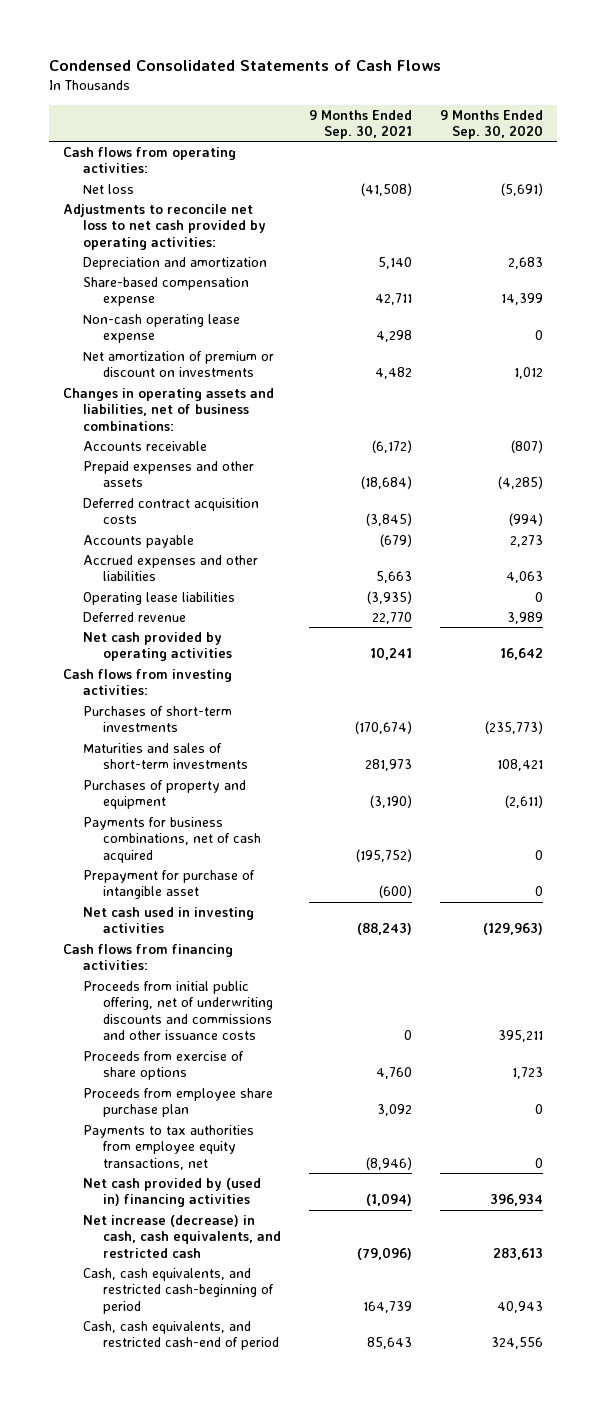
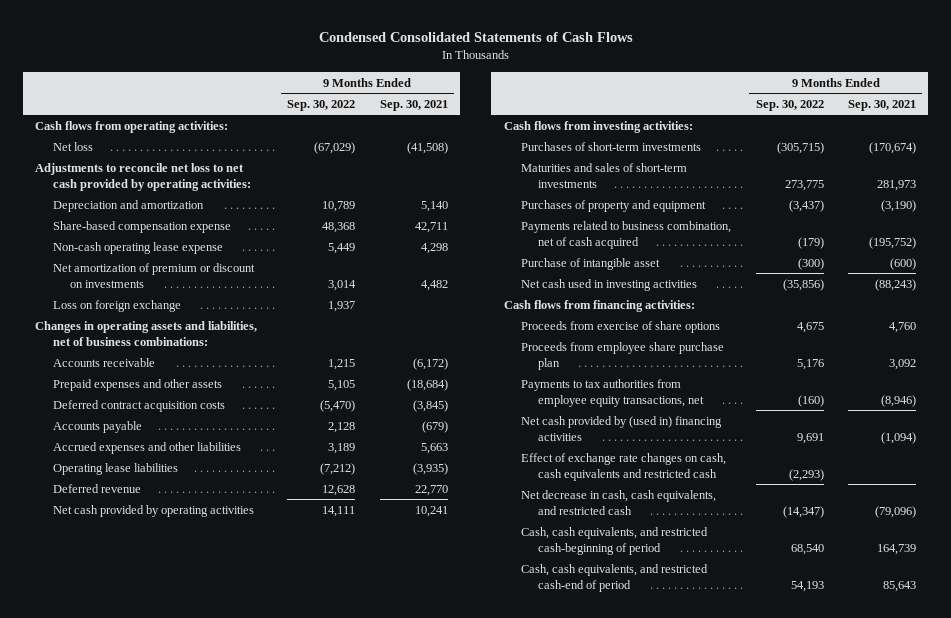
[440,109,544,140] 9 Months Ended Sep. 30, 2020 -> none
none -> [287,99,356,111] Sep. 30, 2022
none -> [52,299,181,312] Loss on foreign exchange
[83,817,262,863] Payments for business combinations, net of cash acquired -> [520,220,731,249] Payments related to business combination, net of cash acquired
[83,870,256,900] Prepayment for purchase of intangible asset -> [520,257,660,270] Purchase of intangible asset
[83,981,274,1041] Proceeds from initial public offering, net of underwriting discounts and commissions and other issuance costs -> none
none -> [520,452,726,481] Effect of exchange rate changes on cash, cash equivalents and restricted cash
[83,1215,282,1258] Net increase (decrease) in cash, cash equivalents, and restricted cash -> [520,489,716,515] Net decrease in cash, cash equivalents, and restricted cash

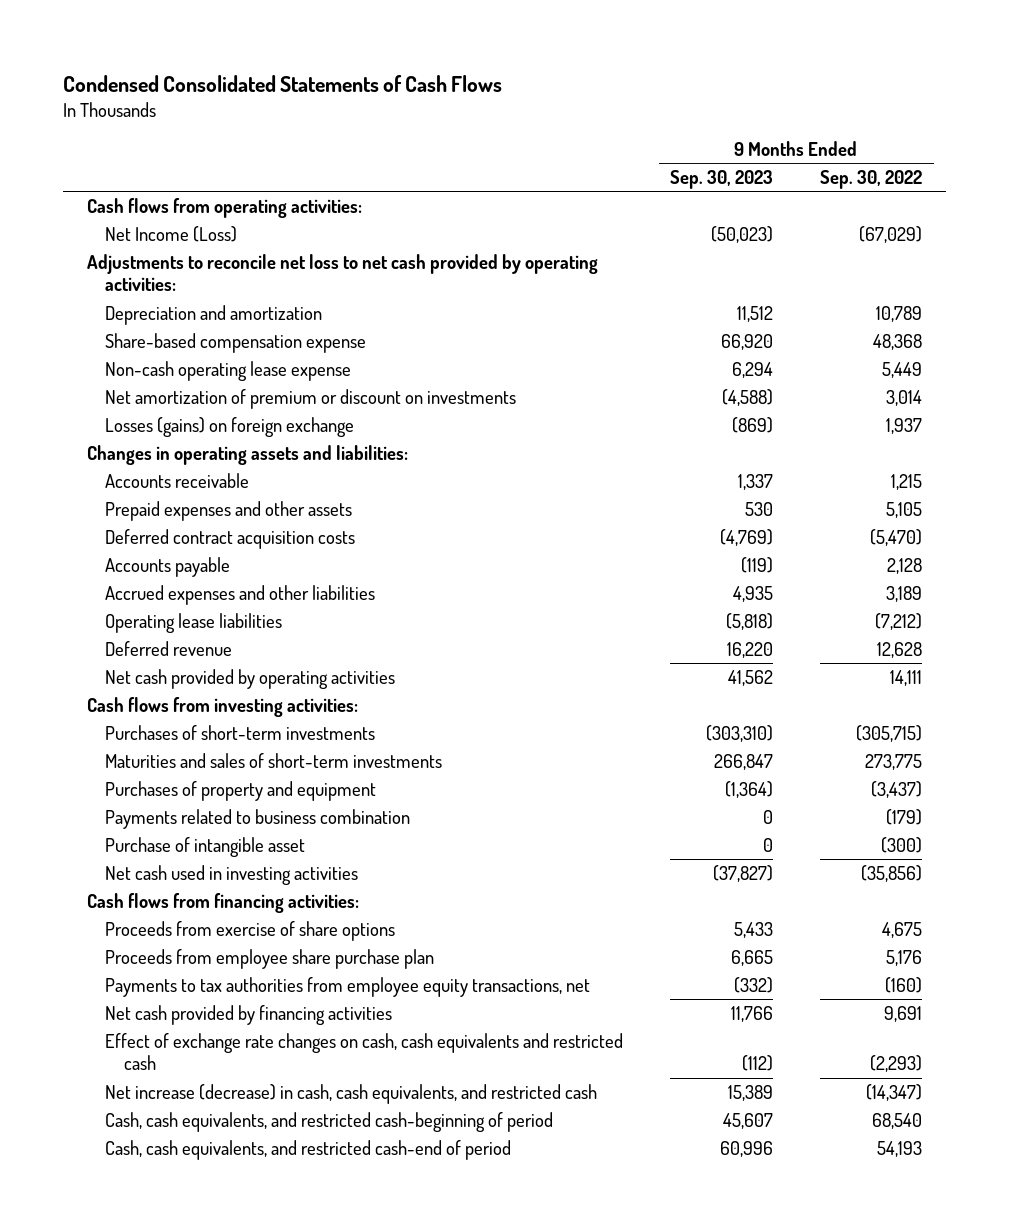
[379,99,448,111] Sep. 30, 2021 -> none
none -> [670,170,774,190] Sep. 30, 2023
[52,141,93,151] Net loss -> [105,225,238,242] Net Income (Loss)
[52,299,181,312] Loss on foreign exchange -> [105,416,355,437] Losses (gains) on foreign exchange
[35,320,258,346] Changes in operating assets and liabilities, net of business combinations: -> [86,444,408,465] Changes in operating assets and liabilities:
[520,220,731,249] Payments related to business combination, net of cash acquired -> [105,808,411,829] Payments related to business combination
[520,415,722,441] Net cash provided by (used in) financing activities -> [105,1004,393,1025] Net cash provided by financing activities
[520,489,716,515] Net decrease in cash, cash equivalents, and restricted cash -> [105,1083,598,1104] Net increase (decrease) in cash, cash equivalents, and restricted cash

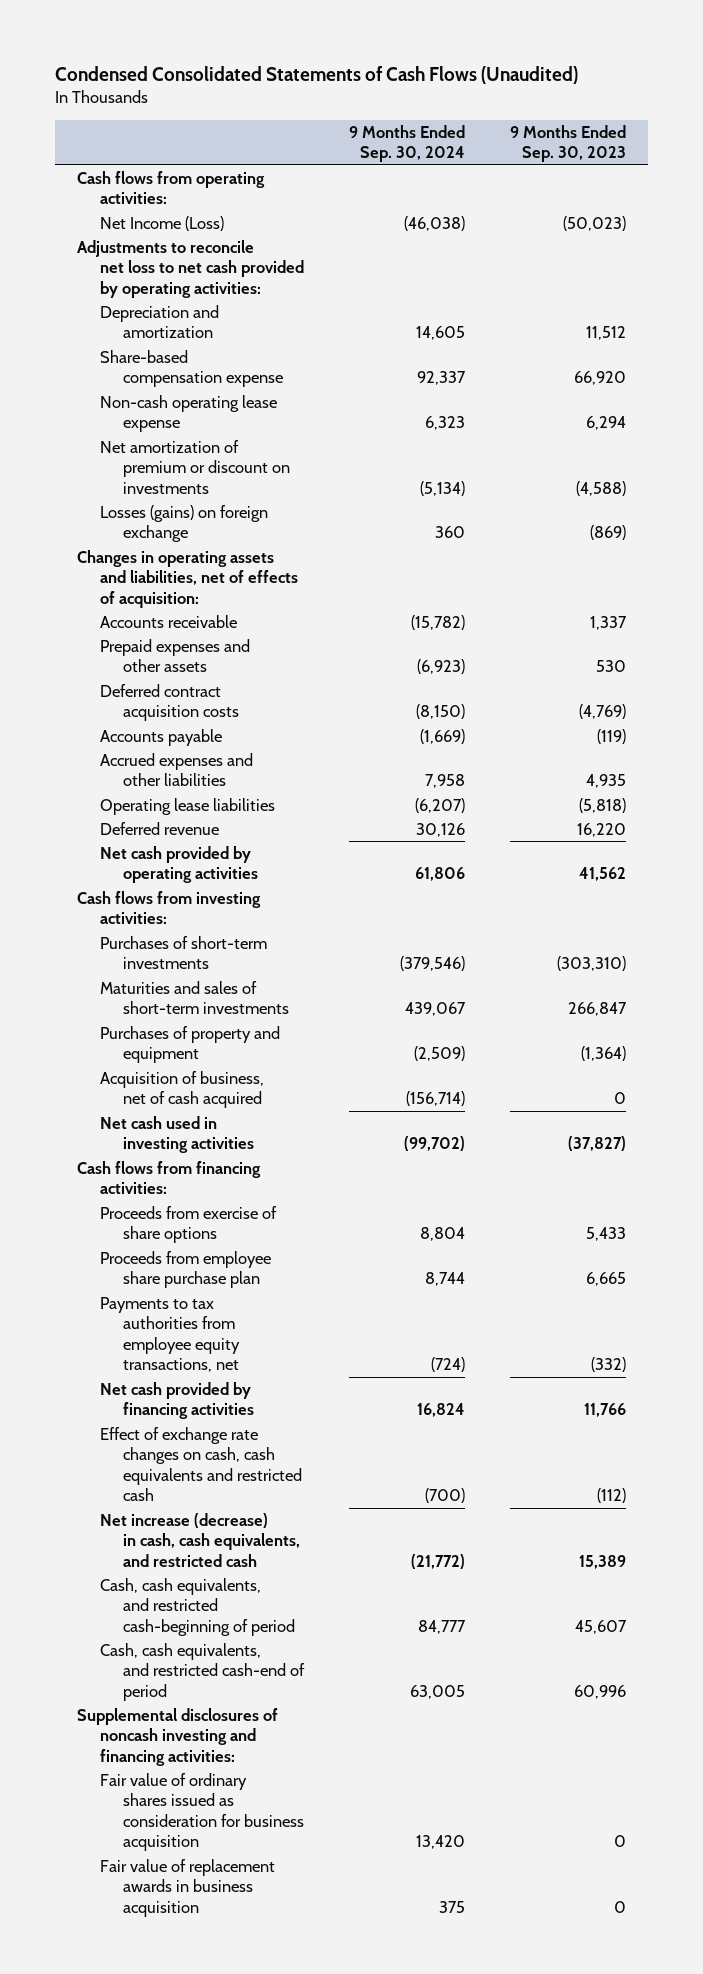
[63,75,503,93] Condensed Consolidated Statements of Cash Flows -> [54,65,578,84] Condensed Consolidated Statements of Cash Flows (Unaudited)
[820,170,923,190] Sep. 30, 2022 -> none
none -> [348,124,465,163] 9 Months Ended Sep. 30, 2024
[86,444,408,465] Changes in operating assets and liabilities: -> [77,550,299,608] Changes in operating assets and liabilities, net of effects of acquisition:
[105,836,306,857] Purchase of intangible asset -> none
[105,808,411,829] Payments related to business combination -> [100,1071,265,1109] Acquisition of business, net of cash acquired
none -> [77,1708,279,1766] Supplemental disclosures of noncash investing and financing activities:
none -> [100,1773,305,1852] Fair value of ordinary shares issued as consideration for business acquisition
none -> [100,1859,276,1917] Fair value of replacement awards in business acquisition

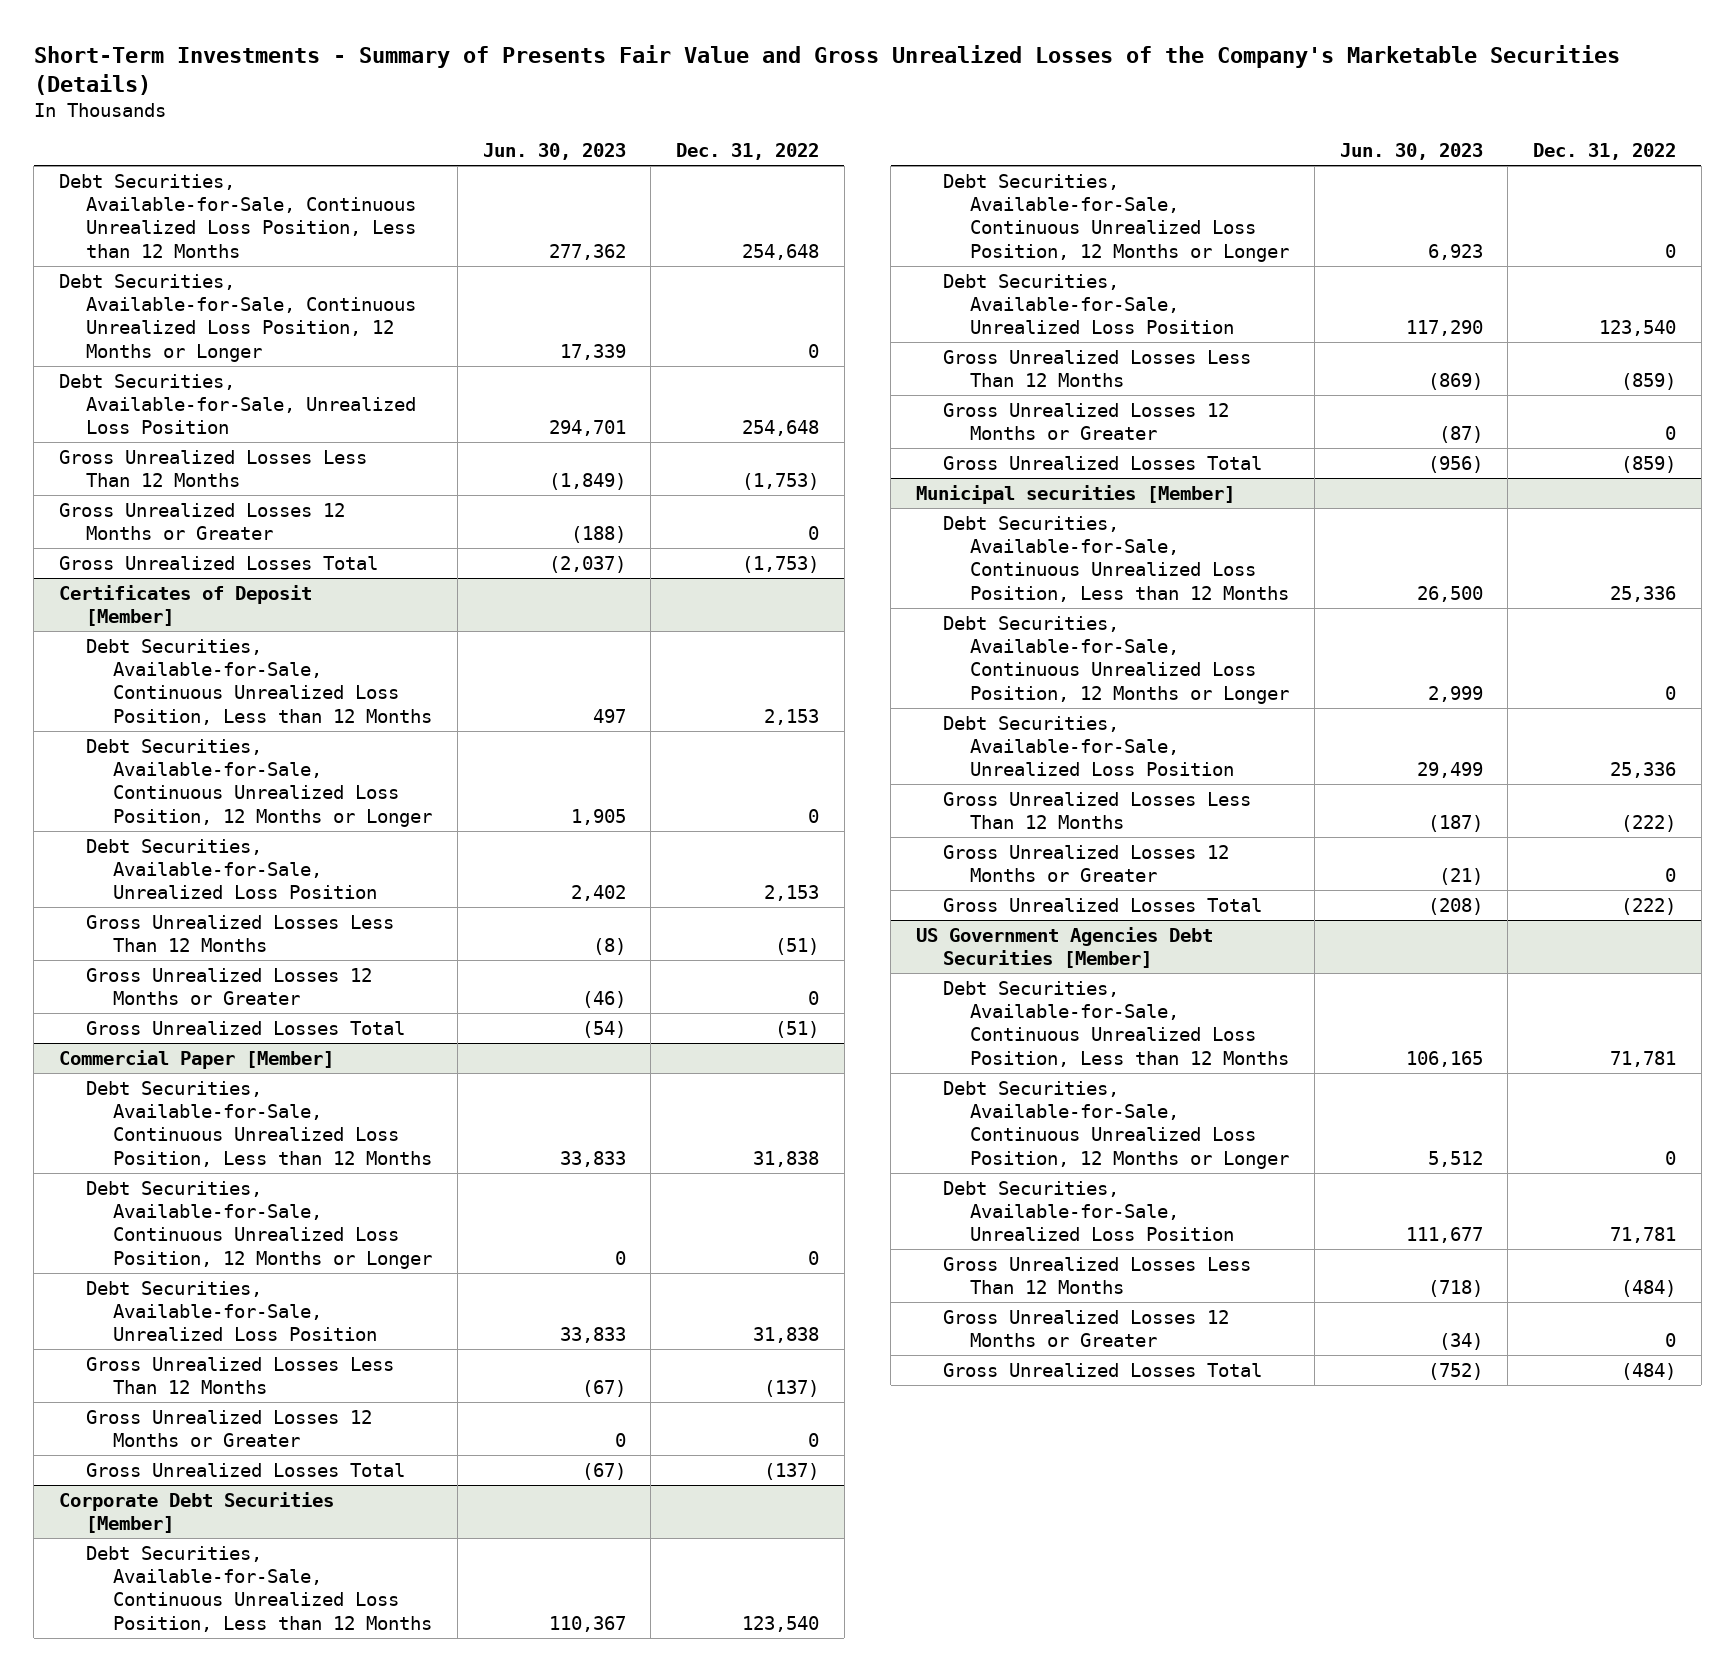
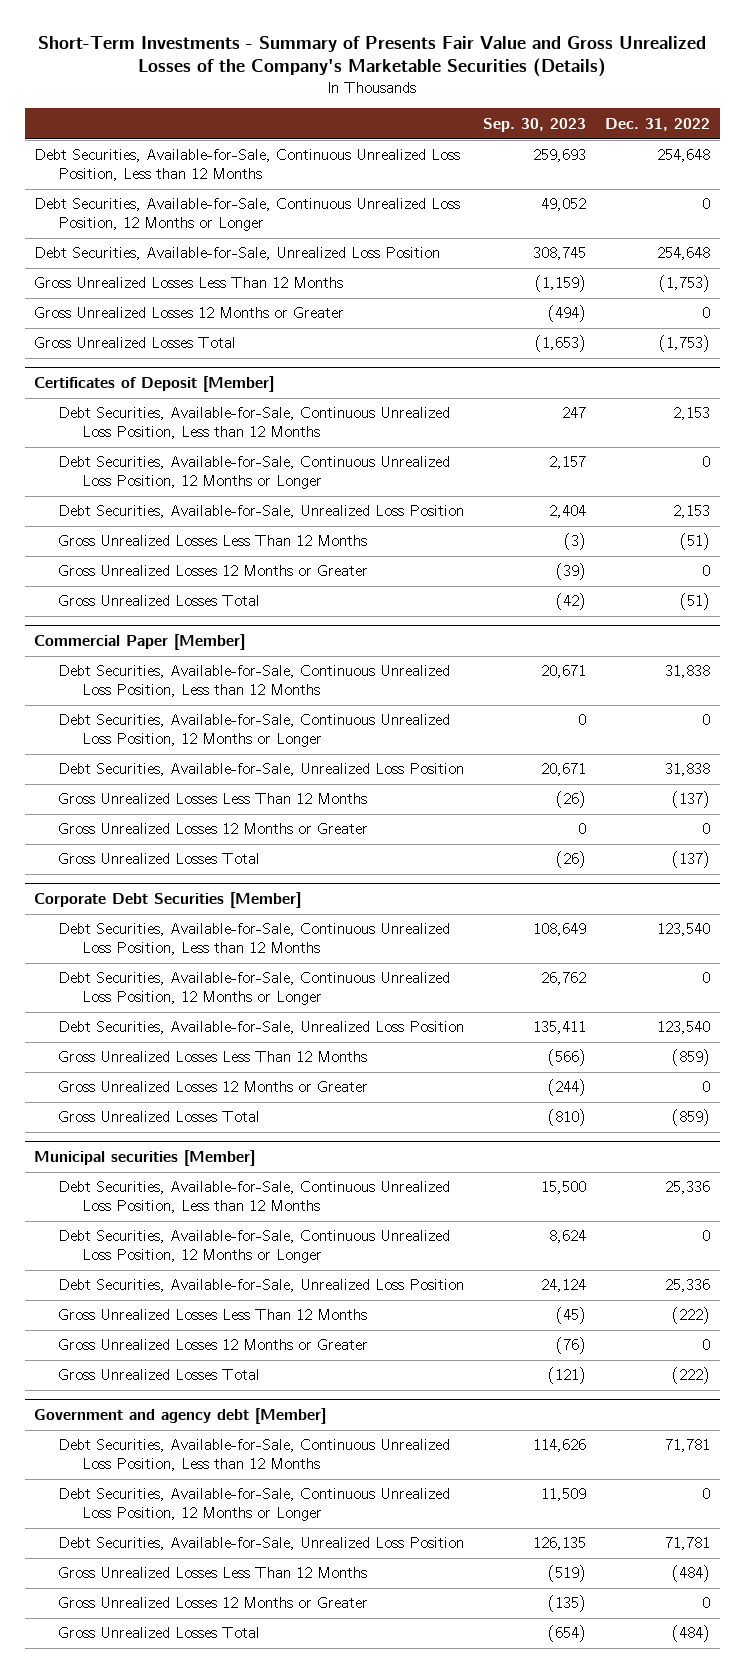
[482,143,626,161] Jun. 30, 2023 -> none
none -> [483,117,587,132] Sep. 30, 2023
[916,926,1214,968] US Government Agencies Debt Securities [Member] -> [34,1407,327,1424] Government and agency debt [Member]

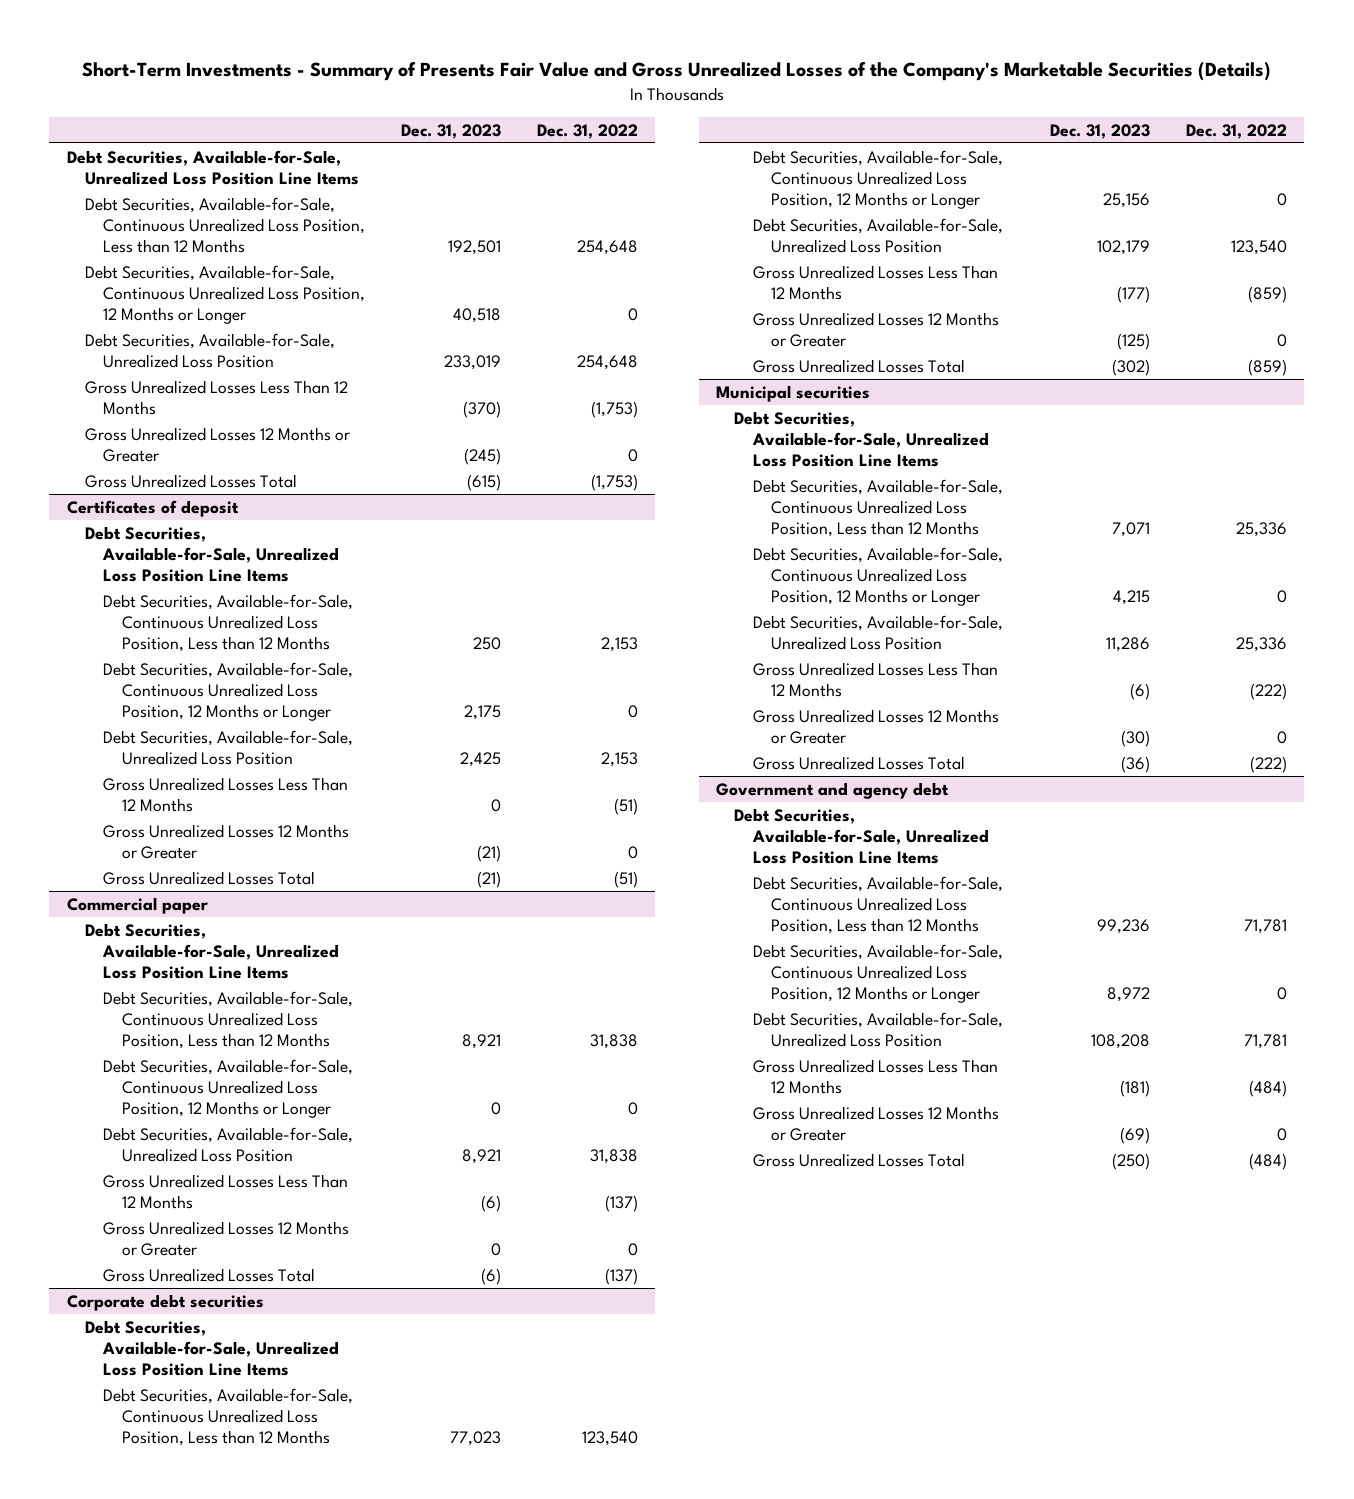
[483,117,587,132] Sep. 30, 2023 -> none
none -> [400,123,501,139] Dec. 31, 2023
none -> [67,149,360,185] Debt Securities, Available-for-Sale, Unrealized Loss Position Line Items
[34,375,275,392] Certificates of Deposit [Member] -> [67,499,240,517] Certificates of deposit
none -> [85,525,340,582] Debt Securities, Available-for-Sale, Unrealized Loss Position Line Items
[34,633,246,650] Commercial Paper [Member] -> [67,896,209,914] Commercial paper
none -> [85,922,340,979] Debt Securities, Available-for-Sale, Unrealized Loss Position Line Items
[34,891,302,908] Corporate Debt Securities [Member] -> [67,1293,265,1311] Corporate debt securities
none -> [85,1319,340,1376] Debt Securities, Available-for-Sale, Unrealized Loss Position Line Items
[34,1149,256,1166] Municipal securities [Member] -> [716,384,871,402] Municipal securities
none -> [734,410,989,467] Debt Securities, Available-for-Sale, Unrealized Loss Position Line Items
[34,1407,327,1424] Government and agency debt [Member] -> [716,781,950,799] Government and agency debt
none -> [734,807,989,864] Debt Securities, Available-for-Sale, Unrealized Loss Position Line Items

